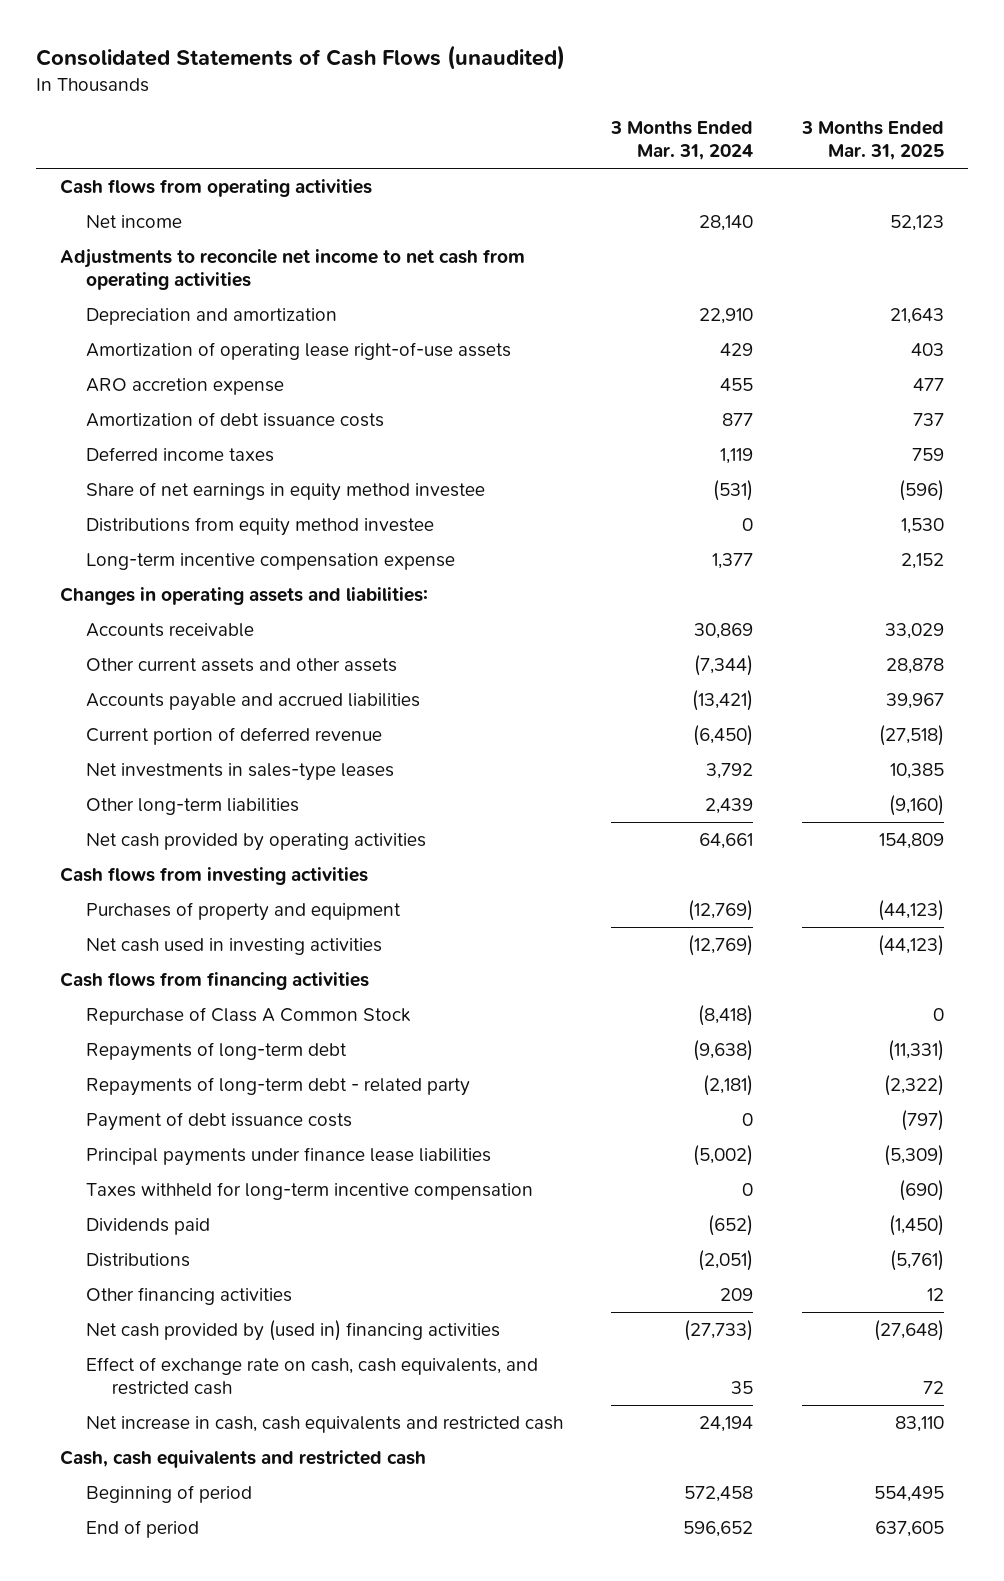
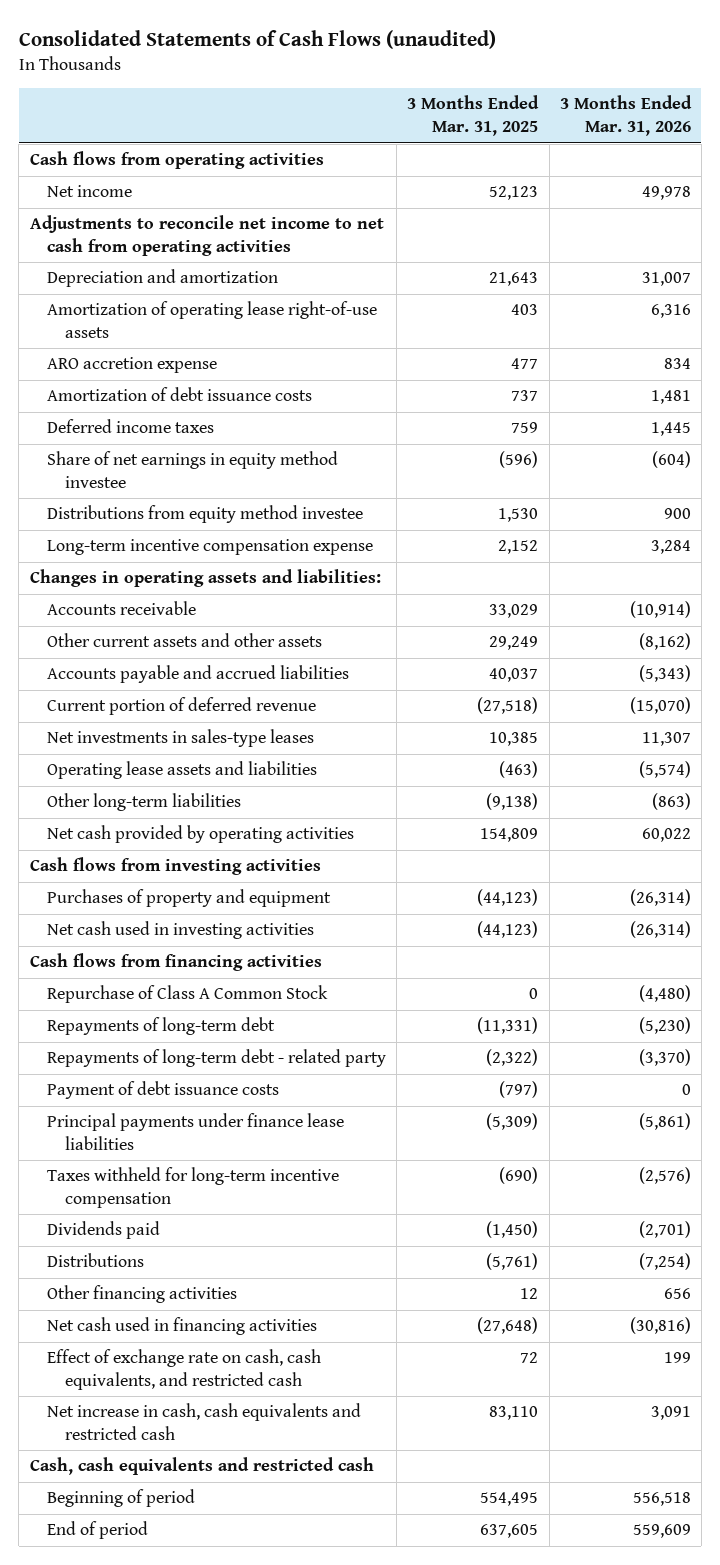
[610,120,754,160] 3 Months Ended Mar. 31, 2024 -> none
none -> [559,95,692,137] 3 Months Ended Mar. 31, 2026
[886,657,945,674] 28,878 -> [489,636,539,651] 29,249
[886,692,945,709] 39,967 -> [489,668,539,683] 40,037
none -> [47,761,318,780] Operating lease assets and liabilities
[889,794,945,816] (9,160) -> [486,793,539,811] (9,138)
[85,1319,500,1341] Net cash provided by (used in) financing activities -> [47,1317,318,1336] Net cash used in financing activities

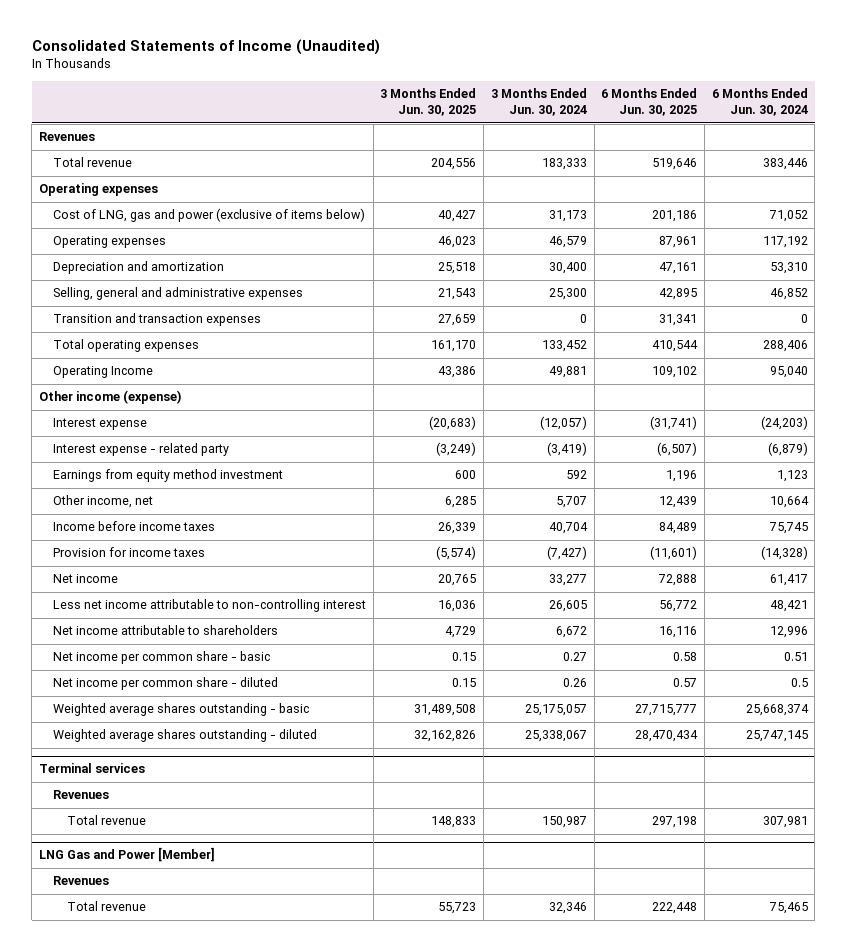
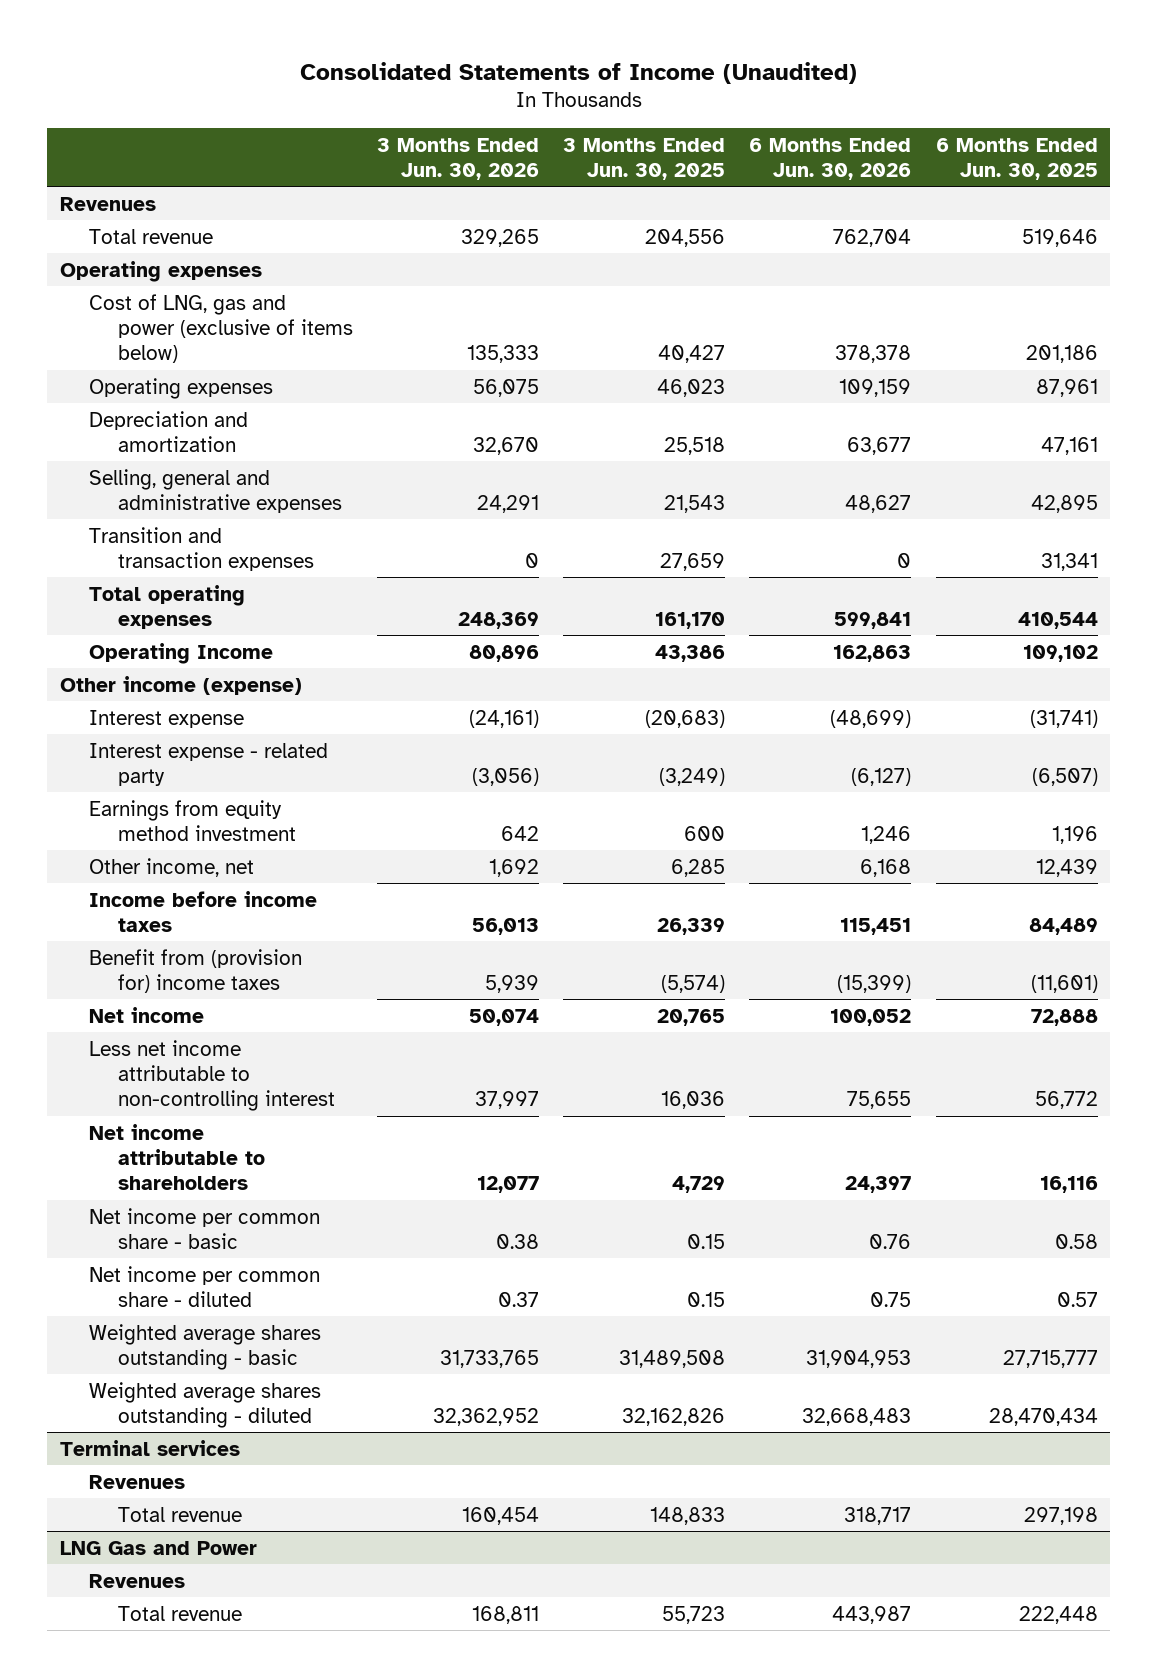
[490,88,587,117] 3 Months Ended Jun. 30, 2024 -> none
[711,88,808,117] 6 Months Ended Jun. 30, 2024 -> none
none -> [376,137,539,180] 3 Months Ended Jun. 30, 2026
none -> [749,137,912,180] 6 Months Ended Jun. 30, 2026
[52,547,205,558] Provision for income taxes -> [88,948,302,993] Benefit from (provision for) income taxes
[39,847,216,863] LNG Gas and Power [Member] -> [59,1540,257,1555] LNG Gas and Power

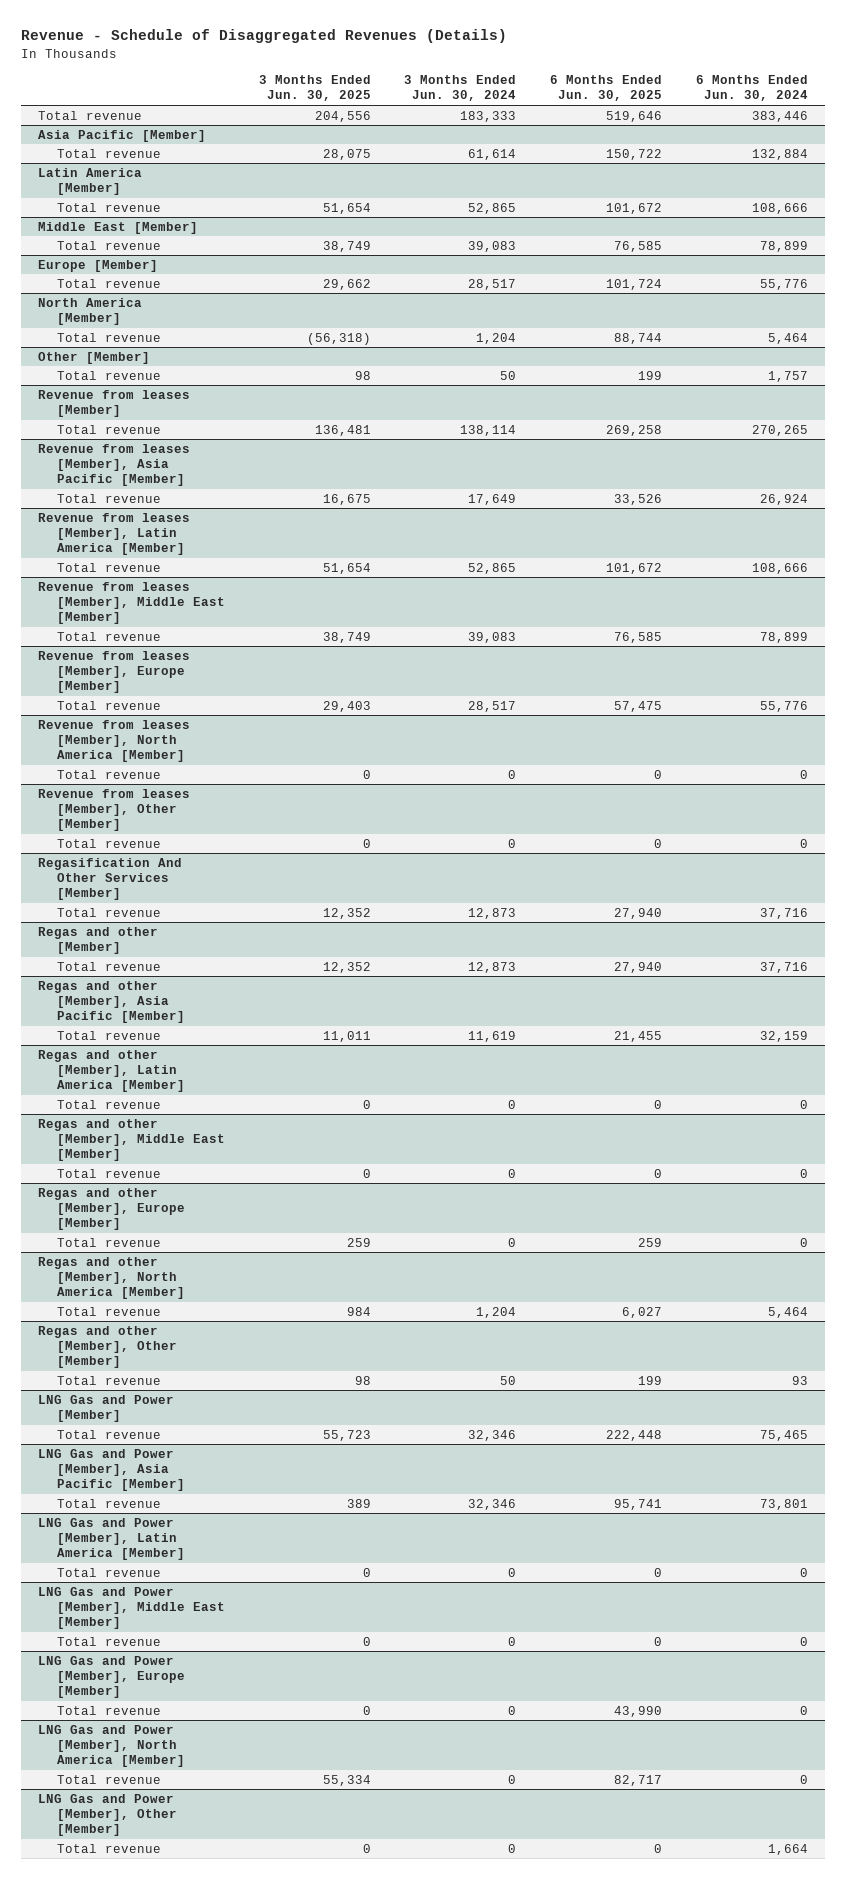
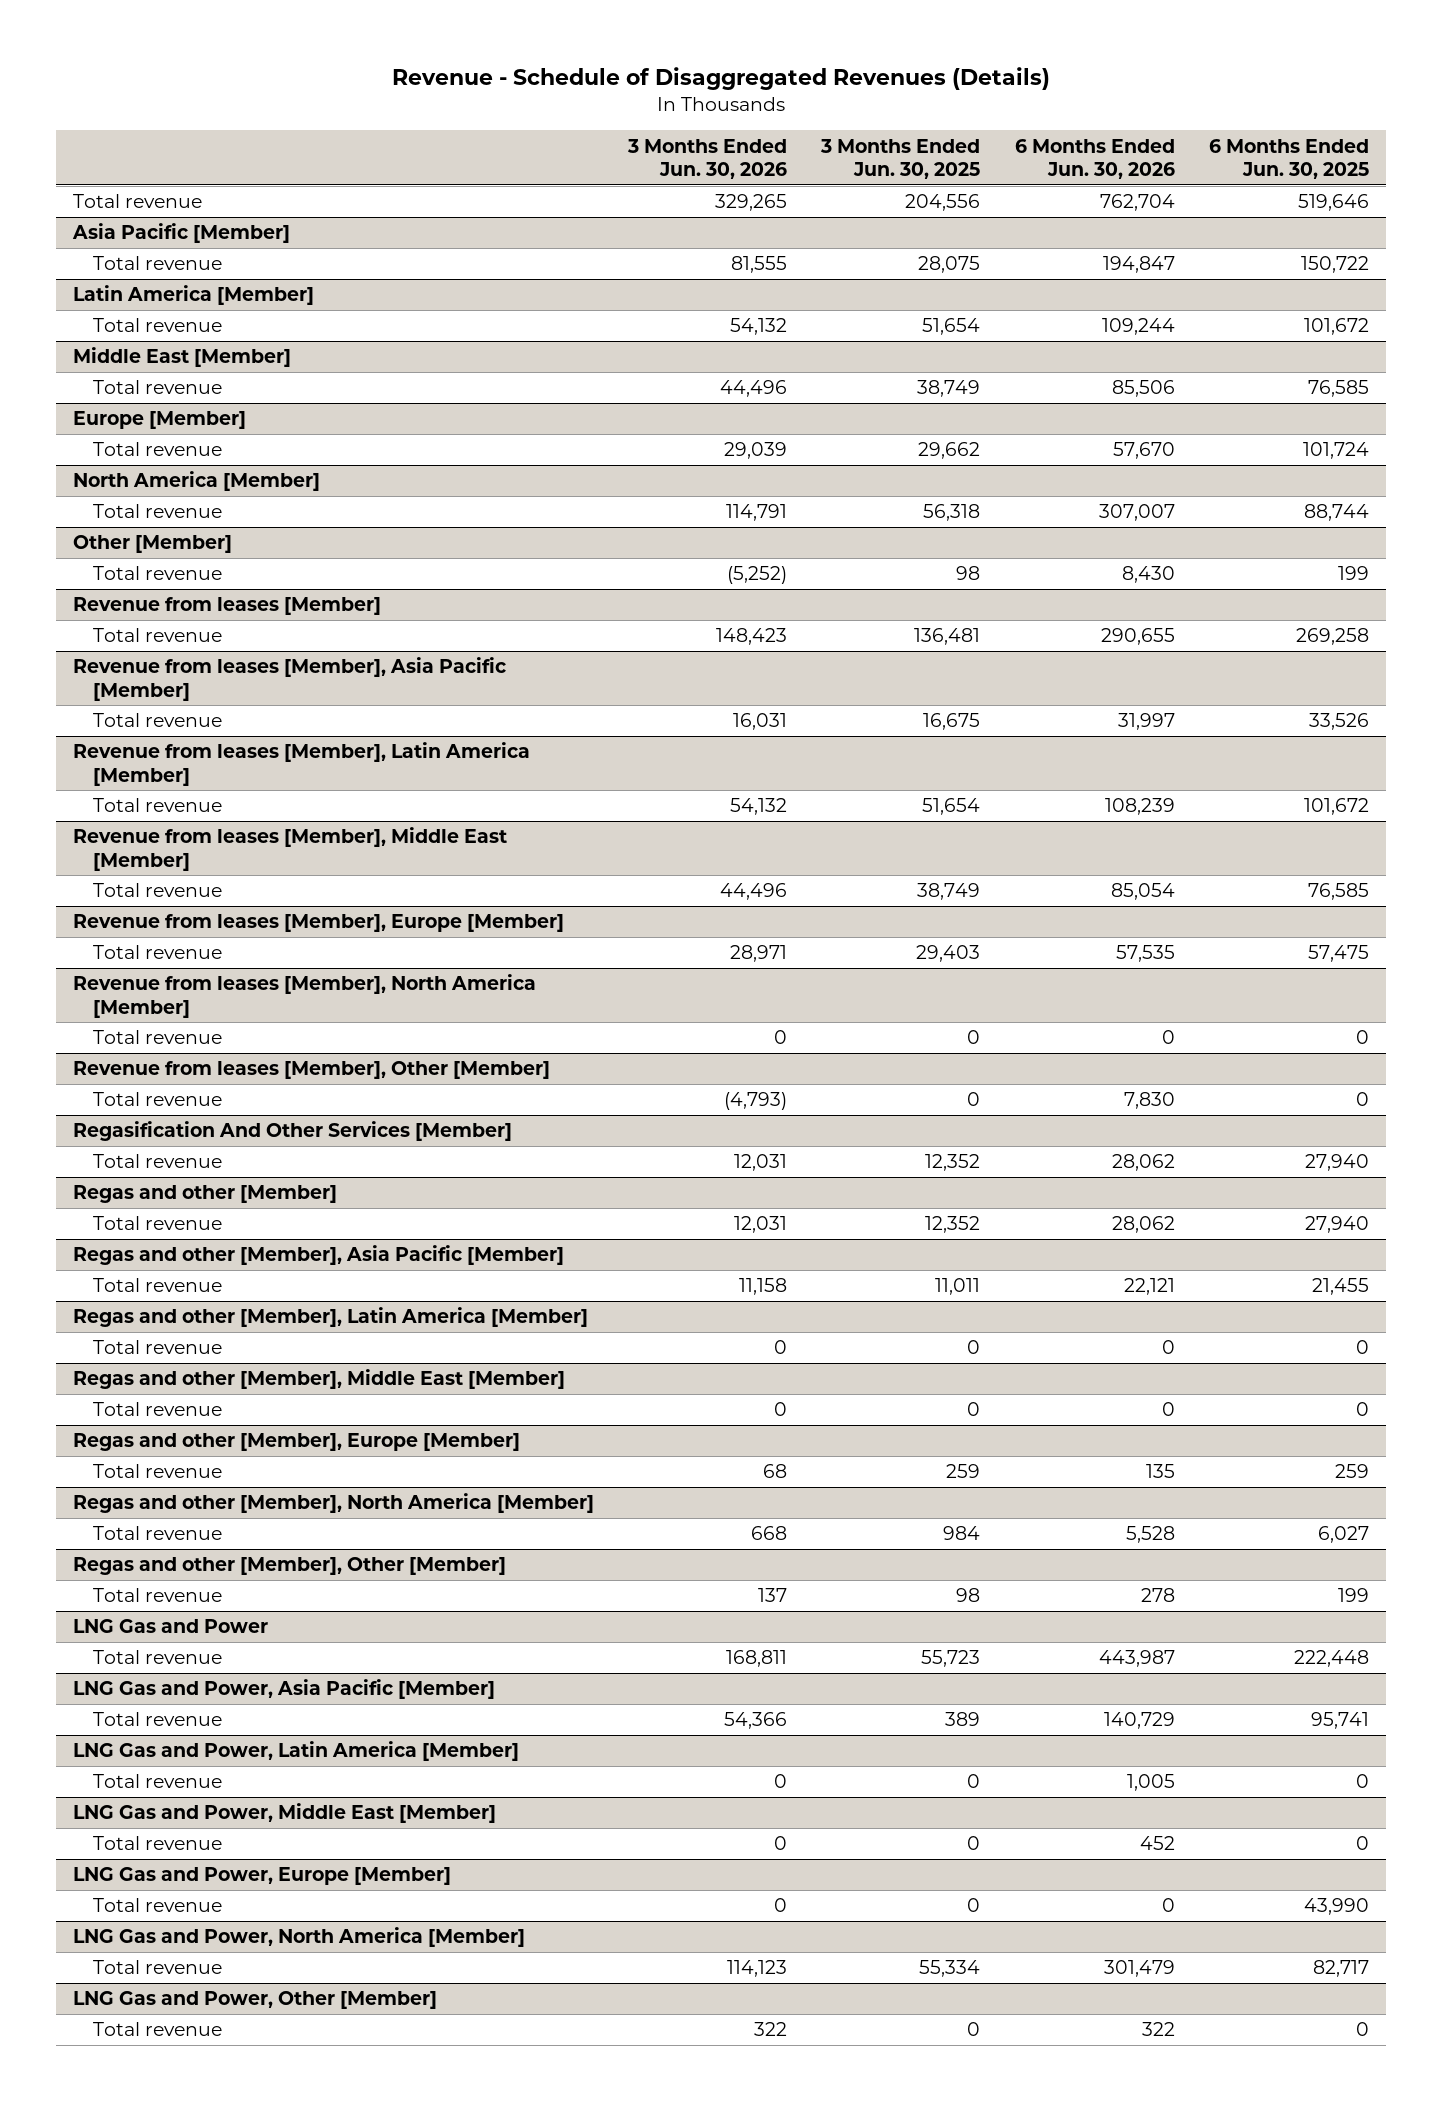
[404,75,517,102] 3 Months Ended Jun. 30, 2024 -> none
[696,75,809,102] 6 Months Ended Jun. 30, 2024 -> none
none -> [627,138,788,180] 3 Months Ended Jun. 30, 2026
none -> [1014,138,1175,180] 6 Months Ended Jun. 30, 2026
[306,332,371,345] (56,318) -> [923,504,981,522] 56,318
[37,1394,174,1423] LNG Gas and Power [Member] -> [72,1619,268,1634] LNG Gas and Power
[37,1448,185,1492] LNG Gas and Power [Member], Asia Pacific [Member] -> [72,1679,495,1700] LNG Gas and Power, Asia Pacific [Member]
[37,1517,185,1561] LNG Gas and Power [Member], Latin America [Member] -> [72,1741,519,1762] LNG Gas and Power, Latin America [Member]
[37,1586,225,1630] LNG Gas and Power [Member], Middle East [Member] -> [72,1803,496,1824] LNG Gas and Power, Middle East [Member]
[37,1655,185,1699] LNG Gas and Power [Member], Europe [Member] -> [72,1867,451,1886] LNG Gas and Power, Europe [Member]
[37,1724,185,1768] LNG Gas and Power [Member], North America [Member] -> [72,1927,525,1948] LNG Gas and Power, North America [Member]
[37,1793,177,1837] LNG Gas and Power [Member], Other [Member] -> [72,1991,437,2010] LNG Gas and Power, Other [Member]

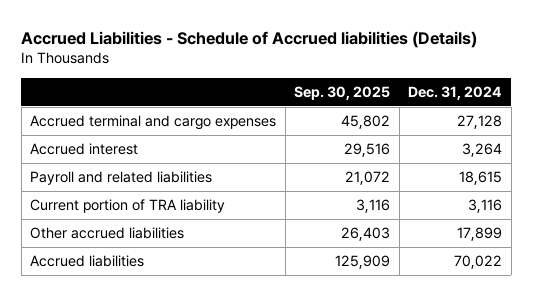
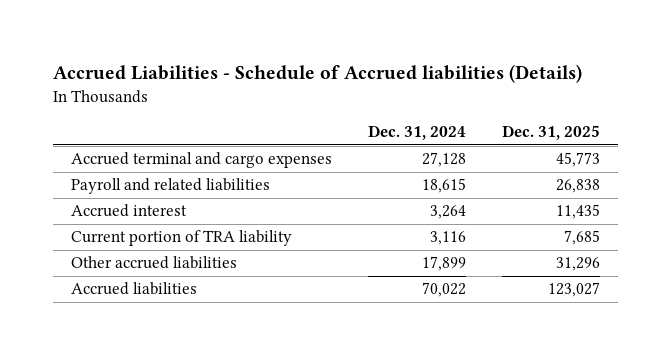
[294,86,391,101] Sep. 30, 2025 -> none
none -> [502,125,601,141] Dec. 31, 2025
[30,143,139,156] Accrued interest -> [71,204,188,218] Accrued interest

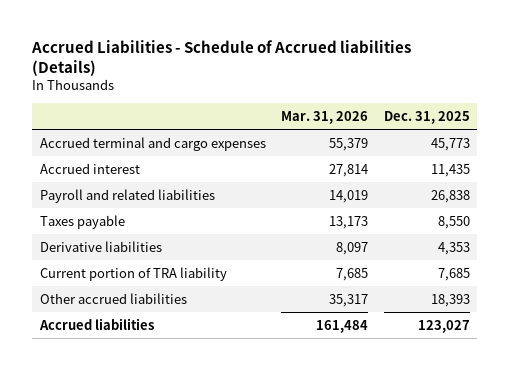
[368,125,467,141] Dec. 31, 2024 -> none
none -> [281,111,369,125] Mar. 31, 2026
[71,178,271,195] Payroll and related liabilities -> [40,188,216,203] Payroll and related liabilities
none -> [40,214,126,229] Taxes payable
none -> [40,240,163,252] Derivative liabilities
[556,257,601,272] 31,296 -> [430,293,470,307] 18,393

